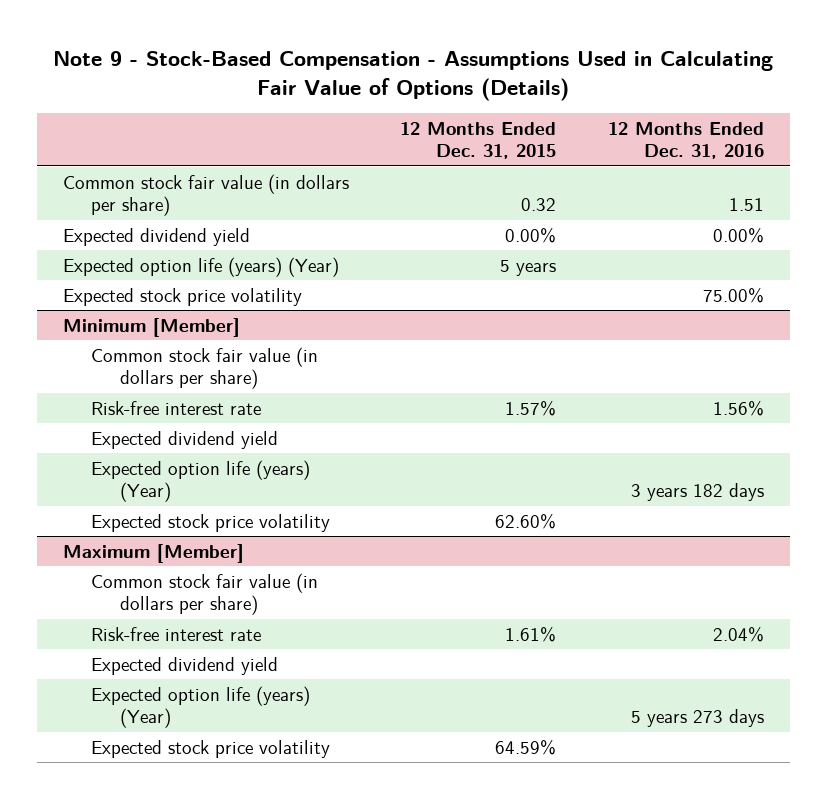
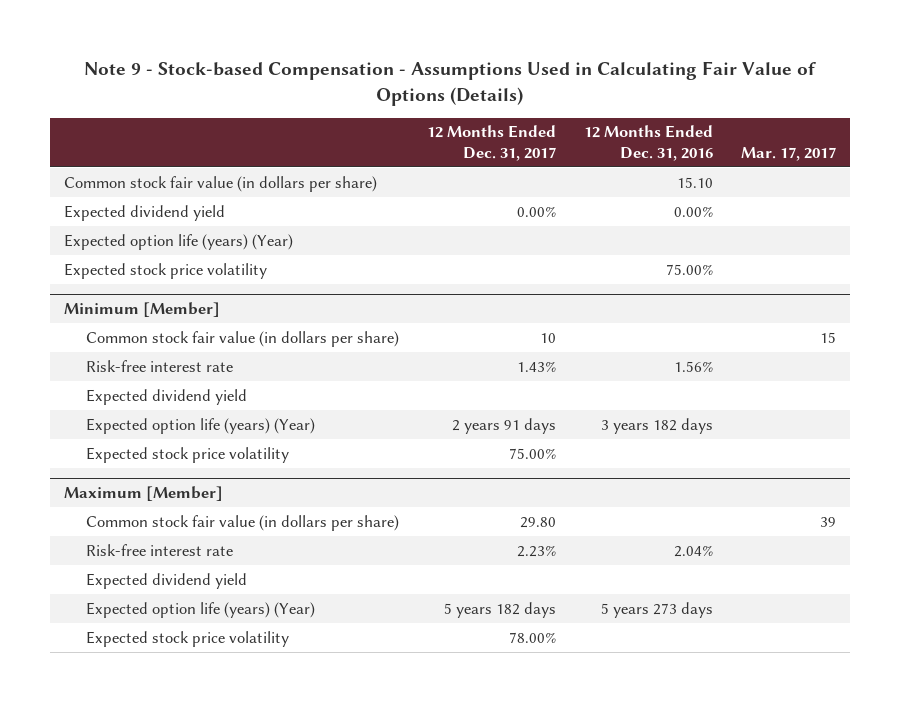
[53,50,774,101] Note 9 - Stock-Based Compensation - Assumptions Used in Calculating Fair Value of Options (Details) -> [84,61,817,106] Note 9 - Stock-based Compensation - Assumptions Used in Calculating Fair Value of Options (Details)
[400,121,557,160] 12 Months Ended Dec. 31, 2015 -> none
none -> [427,125,557,161] 12 Months Ended Dec. 31, 2017
none -> [741,146,837,161] Mar. 17, 2017
[729,198,765,212] 1.51 -> [677,176,714,188] 15.10

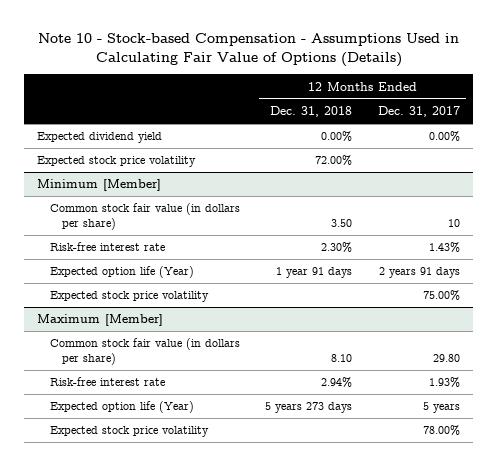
[84,61,817,106] Note 9 - Stock-based Compensation - Assumptions Used in Calculating Fair Value of Options (Details) -> [37,33,459,68] Note 10 - Stock-based Compensation - Assumptions Used in Calculating Fair Value of Options (Details)
[584,125,714,161] 12 Months Ended Dec. 31, 2016 -> none
[741,146,837,161] Mar. 17, 2017 -> none
none -> [270,106,353,118] Dec. 31, 2018
[63,175,377,192] Common stock fair value (in dollars per share) -> none
[63,233,293,250] Expected option life (years) (Year) -> none
[86,388,248,405] Expected dividend yield -> none
[86,417,316,434] Expected option life (years) (Year) -> [49,266,194,279] Expected option life (Year)
[86,572,248,589] Expected dividend yield -> none
[517,544,557,557] 2.23% -> [428,377,460,389] 1.93%
[86,601,316,618] Expected option life (years) (Year) -> [49,401,194,414] Expected option life (Year)
[444,601,557,618] 5 years 182 days -> [422,402,460,414] 5 years

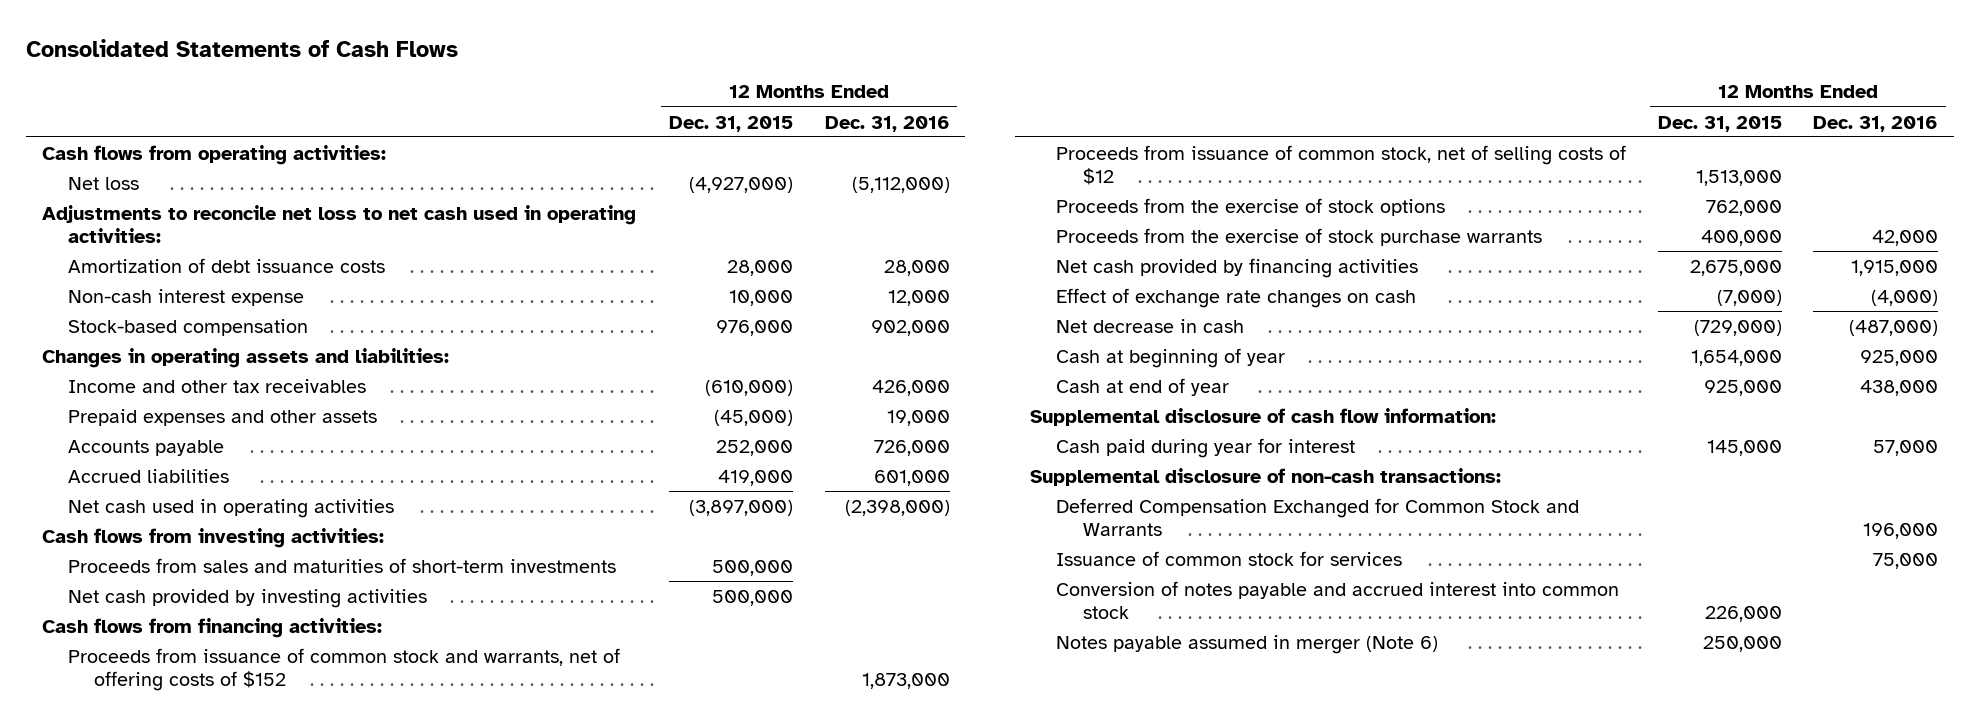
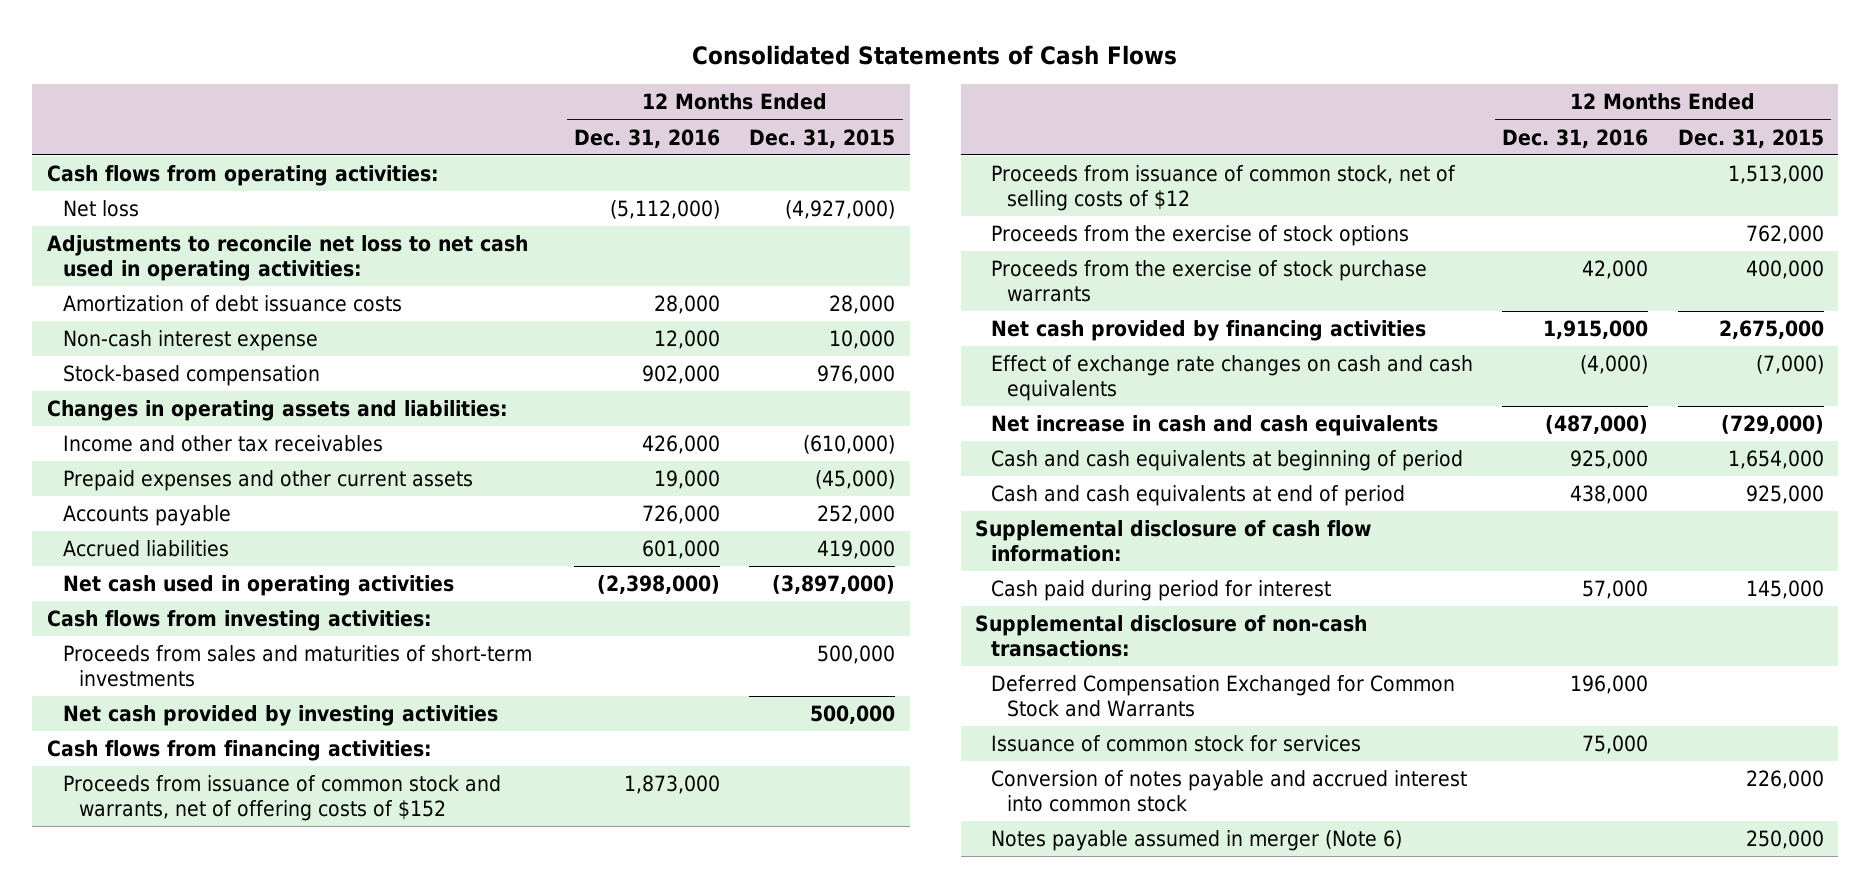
[67,408,377,426] Prepaid expenses and other assets -> [62,470,473,492] Prepaid expenses and other current assets
[1056,287,1417,308] Effect of exchange rate changes on cash -> [991,355,1474,402] Effect of exchange rate changes on cash and cash equivalents
[1056,318,1245,333] Net decrease in cash -> [991,415,1439,437] Net increase in cash and cash equivalents
[1056,347,1286,368] Cash at beginning of year -> [991,450,1464,472] Cash and cash equivalents at beginning of period
[1056,377,1230,396] Cash at end of year -> [991,485,1406,507] Cash and cash equivalents at end of period
[1056,437,1356,458] Cash paid during year for interest -> [991,580,1332,602] Cash paid during period for interest

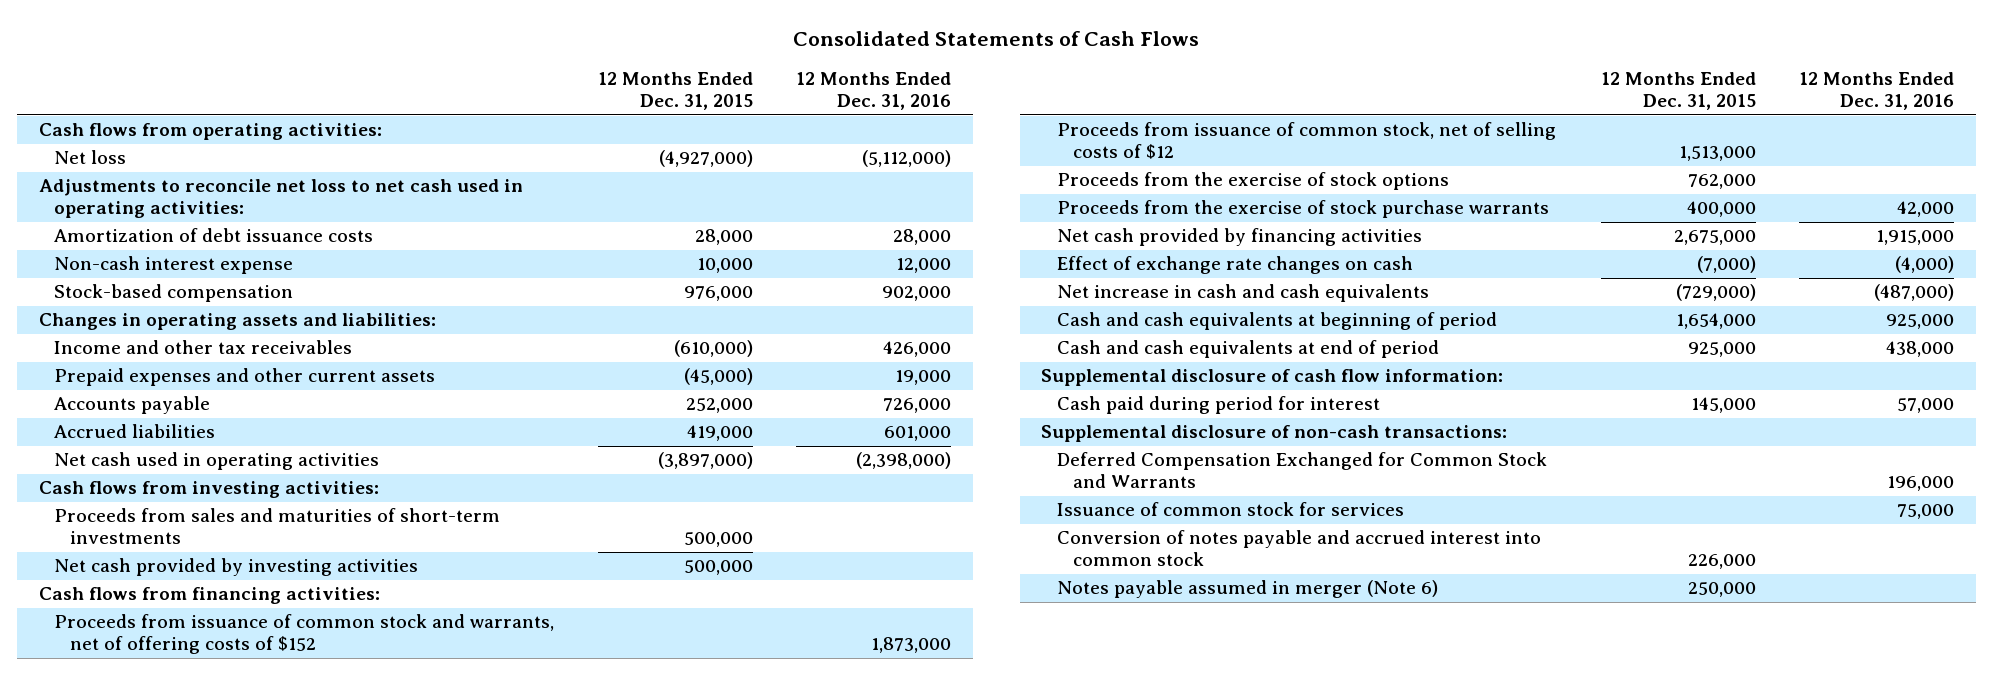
[991,355,1474,402] Effect of exchange rate changes on cash and cash equivalents -> [1057,256,1414,275] Effect of exchange rate changes on cash

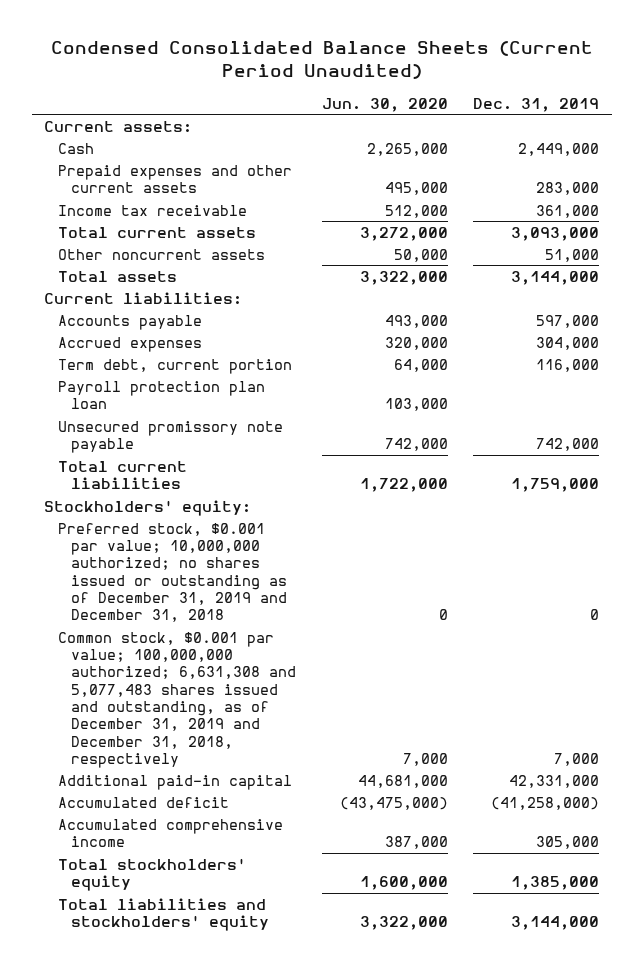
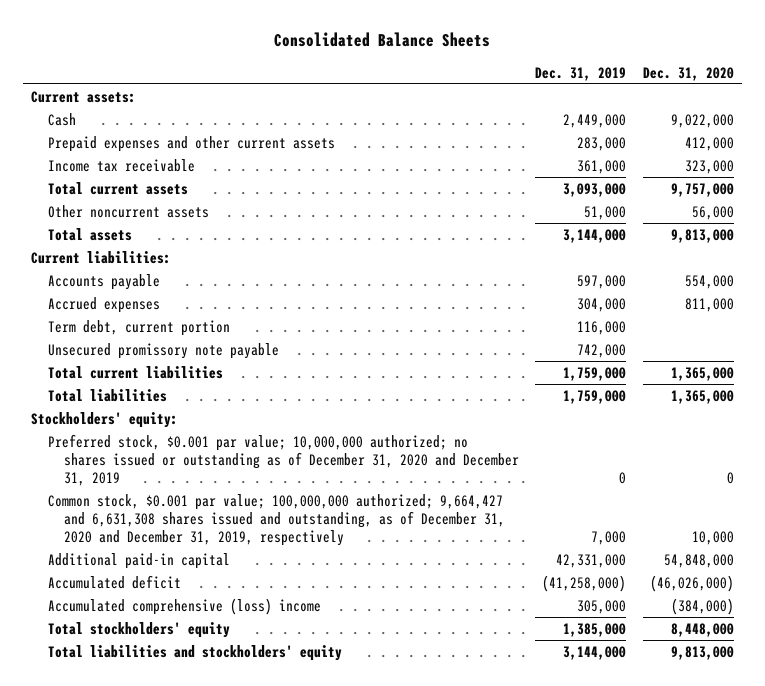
[50,41,593,80] Condensed Consolidated Balance Sheets (Current Period Unaudited) -> [274,32,491,48] Consolidated Balance Sheets
[321,97,448,112] Jun. 30, 2020 -> none
none -> [642,66,734,81] Dec. 31, 2020
[57,380,265,410] Payroll protection plan loan -> none
none -> [47,388,167,402] Total liabilities
[57,522,288,623] Preferred stock, $0.001 par value; 10,000,000 authorized; no shares issued or outstanding as of December 31, 2019 and December 31, 2018 -> [47,433,519,486] Preferred stock, $0.001 par value; 10,000,000 authorized; no shares issued or outstanding as of December 31, 2020 and December 31, 2019
[57,631,297,768] Common stock, $0.001 par value; 100,000,000 authorized; 6,631,308 and 5,077,483 shares issued and outstanding, as of December 31, 2019 and December 31, 2018, respectively -> [47,493,505,546] Common stock, $0.001 par value; 100,000,000 authorized; 9,664,427 and 6,631,308 shares issued and outstanding, as of December 31, 2020 and December 31, 2019, respectively
[57,818,283,848] Accumulated comprehensive income -> [47,597,321,615] Accumulated comprehensive (loss) income

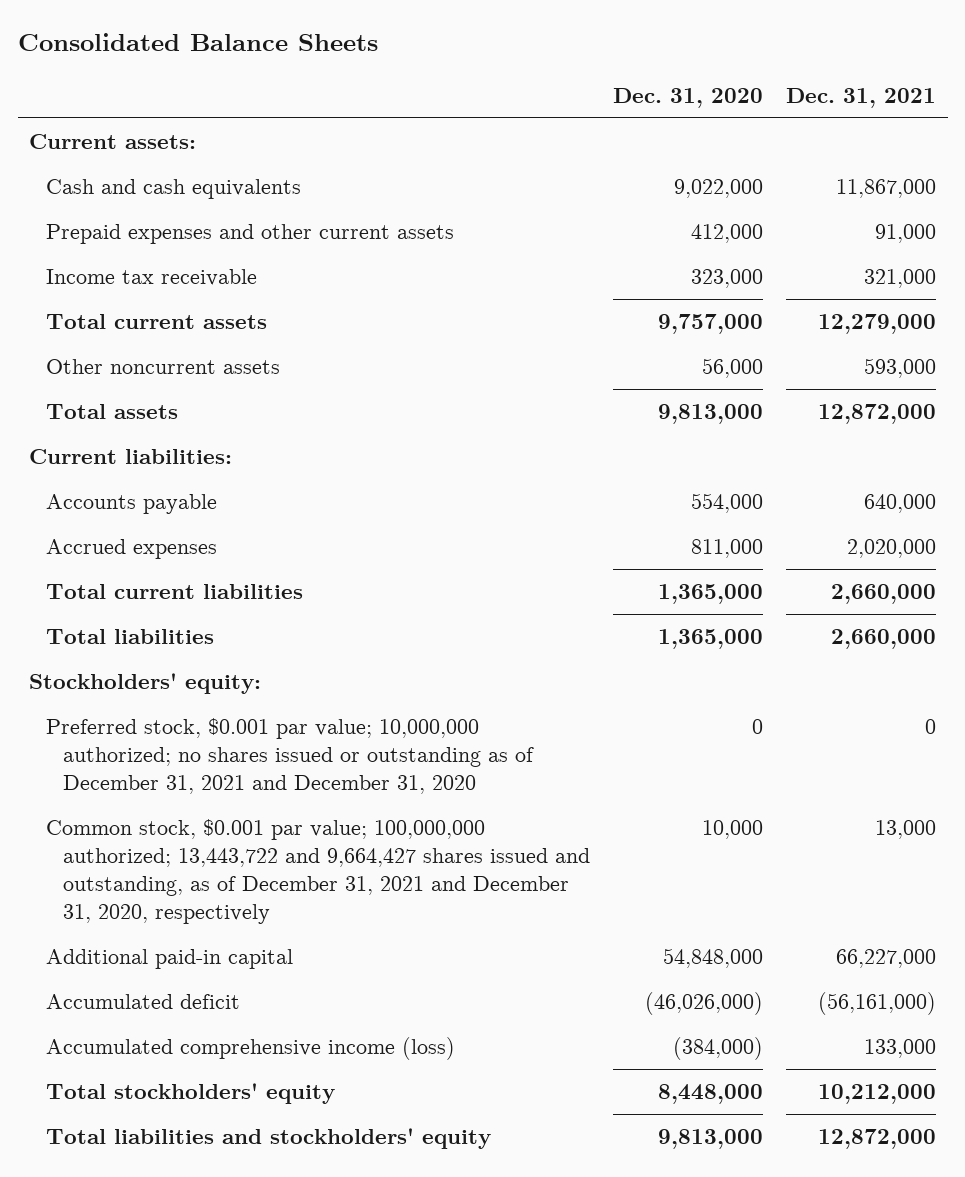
[535,66,627,81] Dec. 31, 2019 -> none
none -> [786,87,937,108] Dec. 31, 2021
[47,112,76,126] Cash -> [46,178,302,199] Cash and cash equivalents
[47,319,230,336] Term debt, current portion -> none
[47,342,279,359] Unsecured promissory note payable -> none
[47,433,519,486] Preferred stock, $0.001 par value; 10,000,000 authorized; no shares issued or outstanding as of December 31, 2020 and December 31, 2019 -> [46,717,535,794] Preferred stock, $0.001 par value; 10,000,000 authorized; no shares issued or outstanding as of December 31, 2021 and December 31, 2020
[47,493,505,546] Common stock, $0.001 par value; 100,000,000 authorized; 9,664,427 and 6,631,308 shares issued and outstanding, as of December 31, 2020 and December 31, 2019, respectively -> [46,818,591,924] Common stock, $0.001 par value; 100,000,000 authorized; 13,443,722 and 9,664,427 shares issued and outstanding, as of December 31, 2021 and December 31, 2020, respectively
[47,597,321,615] Accumulated comprehensive (loss) income -> [46,1036,456,1060] Accumulated comprehensive income (loss)

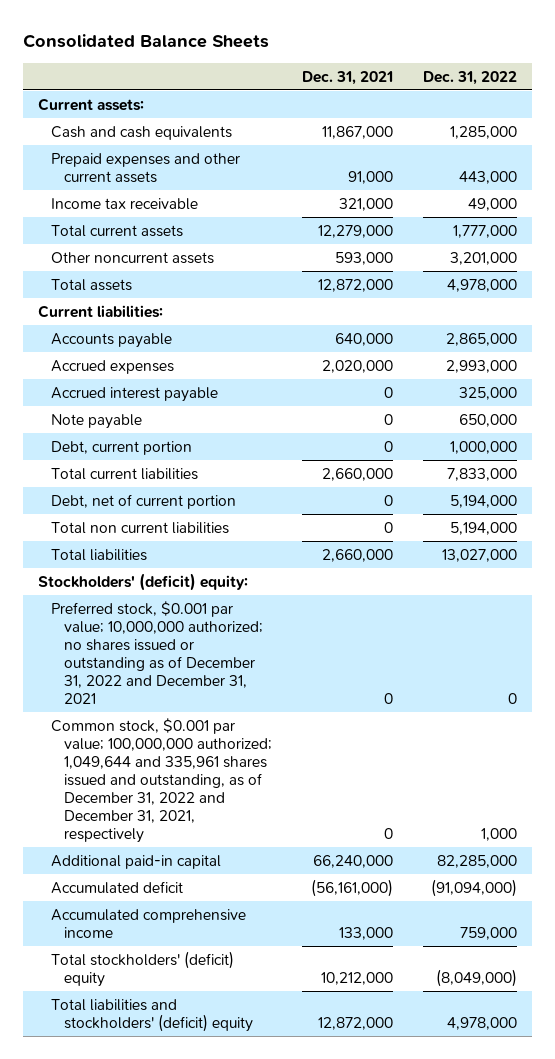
[613,87,764,108] Dec. 31, 2020 -> none
none -> [423,70,518,85] Dec. 31, 2022
none -> [51,386,219,402] Accrued interest payable
none -> [51,413,143,429] Note payable
none -> [51,440,193,455] Debt, current portion
none -> [51,493,237,509] Debt, net of current portion
none -> [51,521,230,534] Total non current liabilities
[29,672,262,694] Stockholders' equity: -> [38,572,249,591] Stockholders' (deficit) equity:
[46,717,535,794] Preferred stock, $0.001 par value; 10,000,000 authorized; no shares issued or outstanding as of December 31, 2021 and December 31, 2020 -> [51,600,264,704] Preferred stock, $0.001 par value; 10,000,000 authorized; no shares issued or outstanding as of December 31, 2022 and December 31, 2021
[46,818,591,924] Common stock, $0.001 par value; 100,000,000 authorized; 13,443,722 and 9,664,427 shares issued and outstanding, as of December 31, 2021 and December 31, 2020, respectively -> [51,717,273,843] Common stock, $0.001 par value; 100,000,000 authorized; 1,049,644 and 335,961 shares issued and outstanding, as of December 31, 2022 and December 31, 2021, respectively
[875,819,937,839] 13,000 -> [384,827,394,839] 0
[836,948,937,968] 66,227,000 -> [313,854,394,868] 66,240,000
[46,1036,456,1060] Accumulated comprehensive income (loss) -> [51,908,247,938] Accumulated comprehensive income
[46,1082,336,1104] Total stockholders' equity -> [51,950,235,987] Total stockholders' (deficit) equity
[46,1127,492,1149] Total liabilities and stockholders' equity -> [51,998,254,1032] Total liabilities and stockholders' (deficit) equity

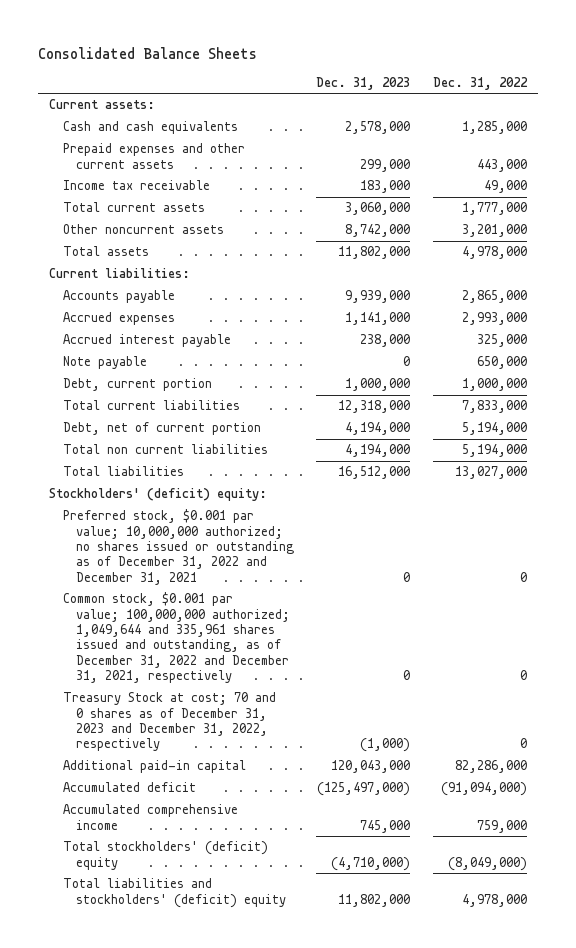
[302,70,394,85] Dec. 31, 2021 -> none
none -> [316,77,411,91] Dec. 31, 2023
[481,827,518,841] 1,000 -> [519,670,527,681] 0
none -> [62,692,276,752] Treasury Stock at cost; 70 and 0 shares as of December 31, 2023 and December 31, 2022, respectively
[437,854,518,868] 82,285,000 -> [454,760,527,774] 82,286,000

